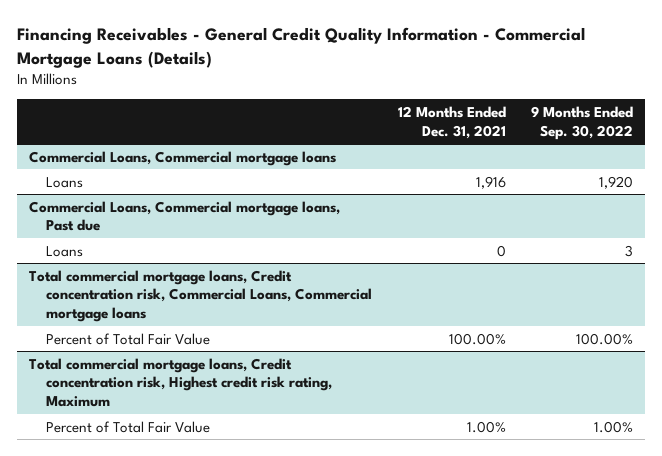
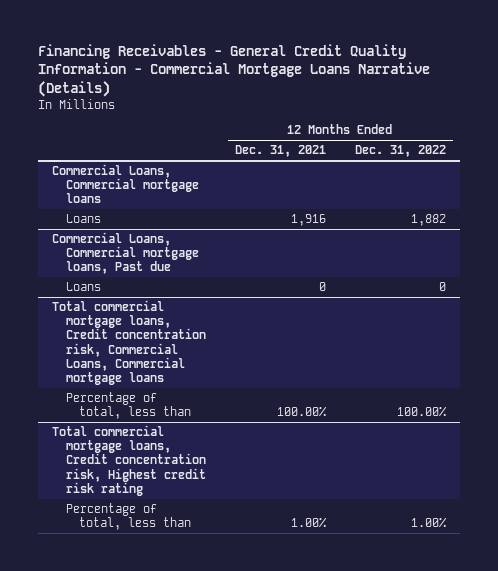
[16,27,585,68] Financing Receivables - General Credit Quality Information - Commercial Mortgage Loans (Details) -> [37,44,430,97] Financing Receivables - General Credit Quality Information - Commercial Mortgage Loans Narrative (Details)
[530,105,633,140] 9 Months Ended Sep. 30, 2022 -> none
none -> [354,145,446,158] Dec. 31, 2022
[46,332,211,345] Percent of Total Fair Value -> [65,392,192,420] Percentage of total, less than
[29,357,333,408] Total commercial mortgage loans, Credit concentration risk, Highest credit risk rating, Maximum -> [52,425,206,496] Total commercial mortgage loans, Credit concentration risk, Highest credit risk rating
[46,420,211,433] Percent of Total Fair Value -> [65,503,192,531] Percentage of total, less than

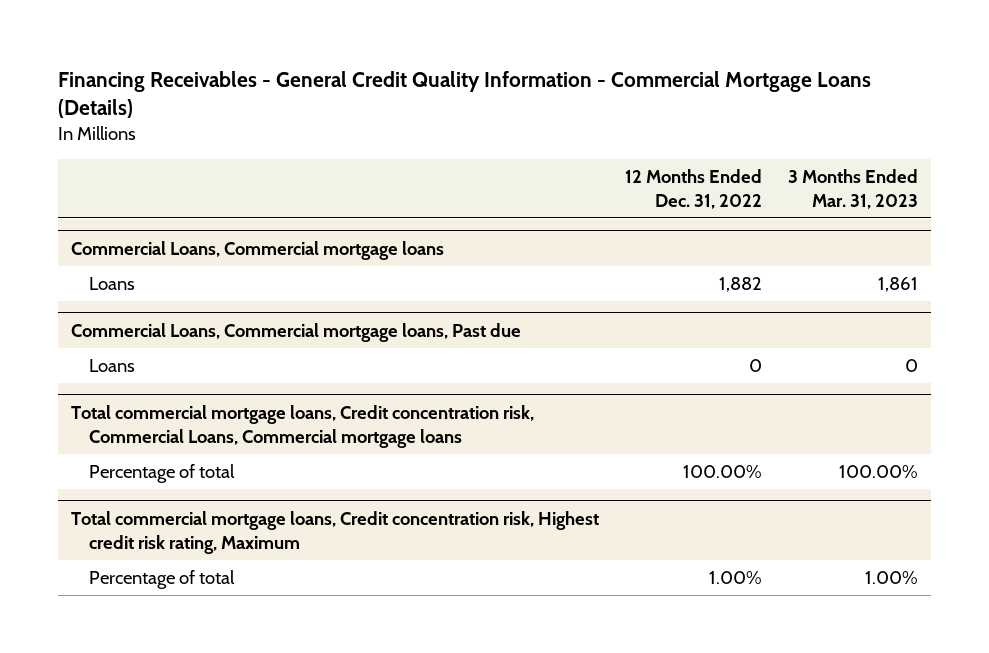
[37,44,430,97] Financing Receivables - General Credit Quality Information - Commercial Mortgage Loans Narrative (Details) -> [58,70,872,119] Financing Receivables - General Credit Quality Information - Commercial Mortgage Loans (Details)
[234,145,326,158] Dec. 31, 2021 -> none
none -> [788,168,919,209] 3 Months Ended Mar. 31, 2023
[65,392,192,420] Percentage of total, less than -> [89,464,236,484] Percentage of total
[52,425,206,496] Total commercial mortgage loans, Credit concentration risk, Highest credit risk rating -> [71,510,600,554] Total commercial mortgage loans, Credit concentration risk, Highest credit risk rating, Maximum
[65,503,192,531] Percentage of total, less than -> [89,570,236,590] Percentage of total

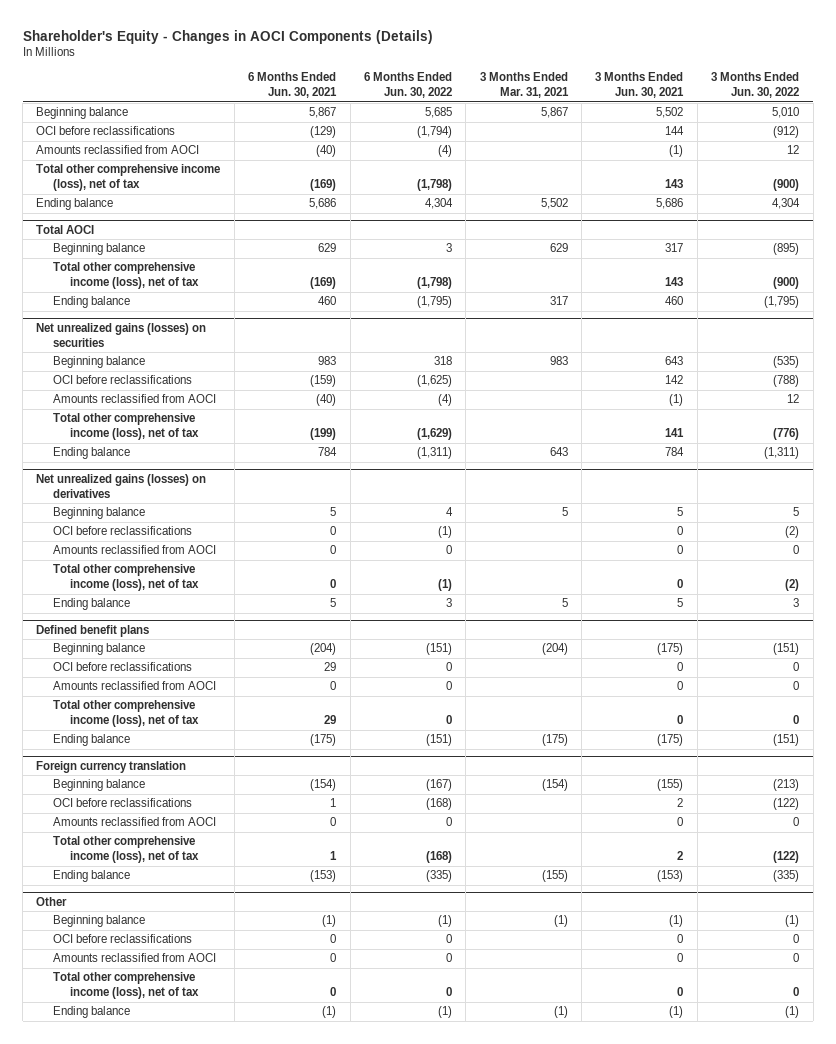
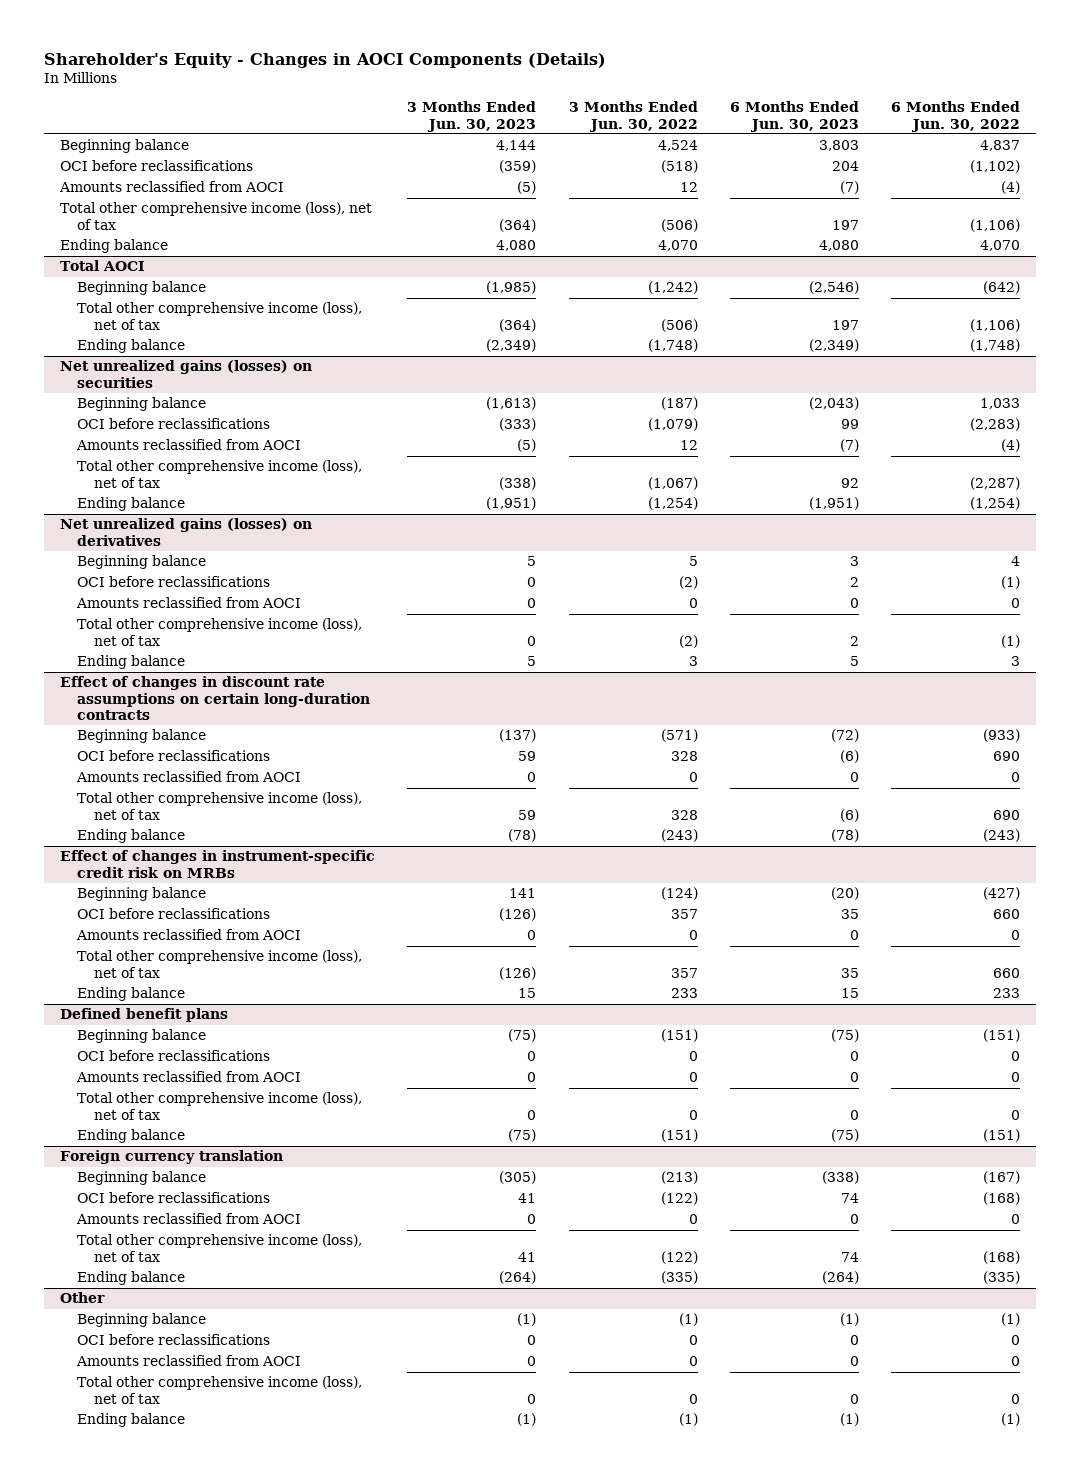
[248,72,338,99] 6 Months Ended Jun. 30, 2021 -> none
[479,72,569,99] 3 Months Ended Mar. 31, 2021 -> none
[595,72,685,99] 3 Months Ended Jun. 30, 2021 -> none
none -> [407,101,537,132] 3 Months Ended Jun. 30, 2023
none -> [729,101,859,132] 6 Months Ended Jun. 30, 2023
[424,107,452,119] 5,685 -> [980,140,1021,152] 4,837
[772,107,800,119] 5,010 -> [657,140,698,152] 4,524
[416,126,452,139] (1,794) -> [970,160,1021,174] (1,102)
[773,126,800,139] (912) -> [660,160,698,174] (518)
[416,179,452,192] (1,798) -> [970,218,1021,232] (1,106)
[773,179,800,192] (900) -> [660,218,698,232] (506)
[424,198,453,210] 4,304 -> [980,240,1021,252] 4,070
[772,198,801,210] 4,304 -> [657,240,698,252] 4,070
[445,243,452,253] 3 -> [983,281,1021,295] (642)
[773,243,800,256] (895) -> [647,281,698,295] (1,242)
[416,277,452,290] (1,798) -> [970,318,1021,332] (1,106)
[773,277,800,290] (900) -> [660,318,698,332] (506)
[416,296,452,309] (1,795) -> [970,339,1021,353] (1,748)
[764,296,800,309] (1,795) -> [647,339,698,353] (1,748)
[433,356,452,366] 318 -> [980,398,1021,410] 1,033
[773,356,800,369] (535) -> [660,397,698,411] (187)
[416,375,452,388] (1,625) -> [970,418,1021,432] (2,283)
[773,375,800,388] (788) -> [647,418,698,432] (1,079)
[416,428,452,441] (1,629) -> [970,476,1021,490] (2,287)
[773,428,800,441] (776) -> [647,476,698,490] (1,067)
[416,447,452,460] (1,311) -> [970,497,1021,511] (1,254)
[764,447,800,460] (1,311) -> [647,497,698,511] (1,254)
none -> [59,676,371,721] Effect of changes in discount rate assumptions on certain long-duration contracts
none -> [77,729,207,744] Beginning balance
none -> [77,750,271,762] OCI before reclassifications
none -> [76,771,302,783] Amounts reclassified from AOCI
none -> [77,792,363,820] Total other comprehensive income (loss), net of tax
none -> [77,829,186,844] Ending balance
none -> [59,850,375,878] Effect of changes in instrument-specific credit risk on MRBs
none -> [77,887,207,902] Beginning balance
none -> [77,908,271,920] OCI before reclassifications
none -> [76,929,302,941] Amounts reclassified from AOCI
none -> [77,950,363,978] Total other comprehensive income (loss), net of tax
none -> [77,987,186,1002] Ending balance

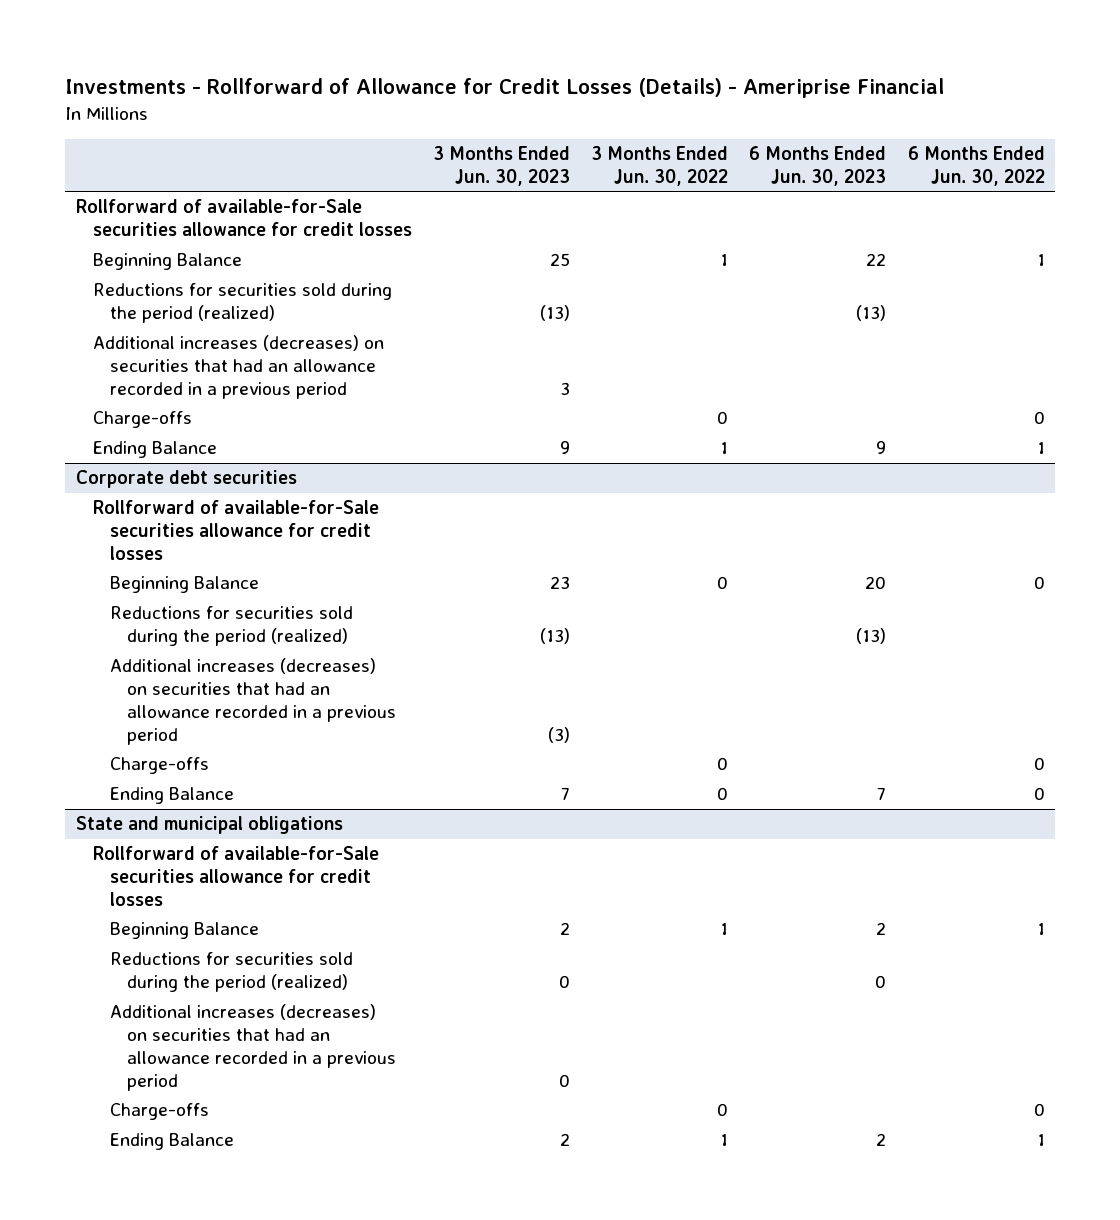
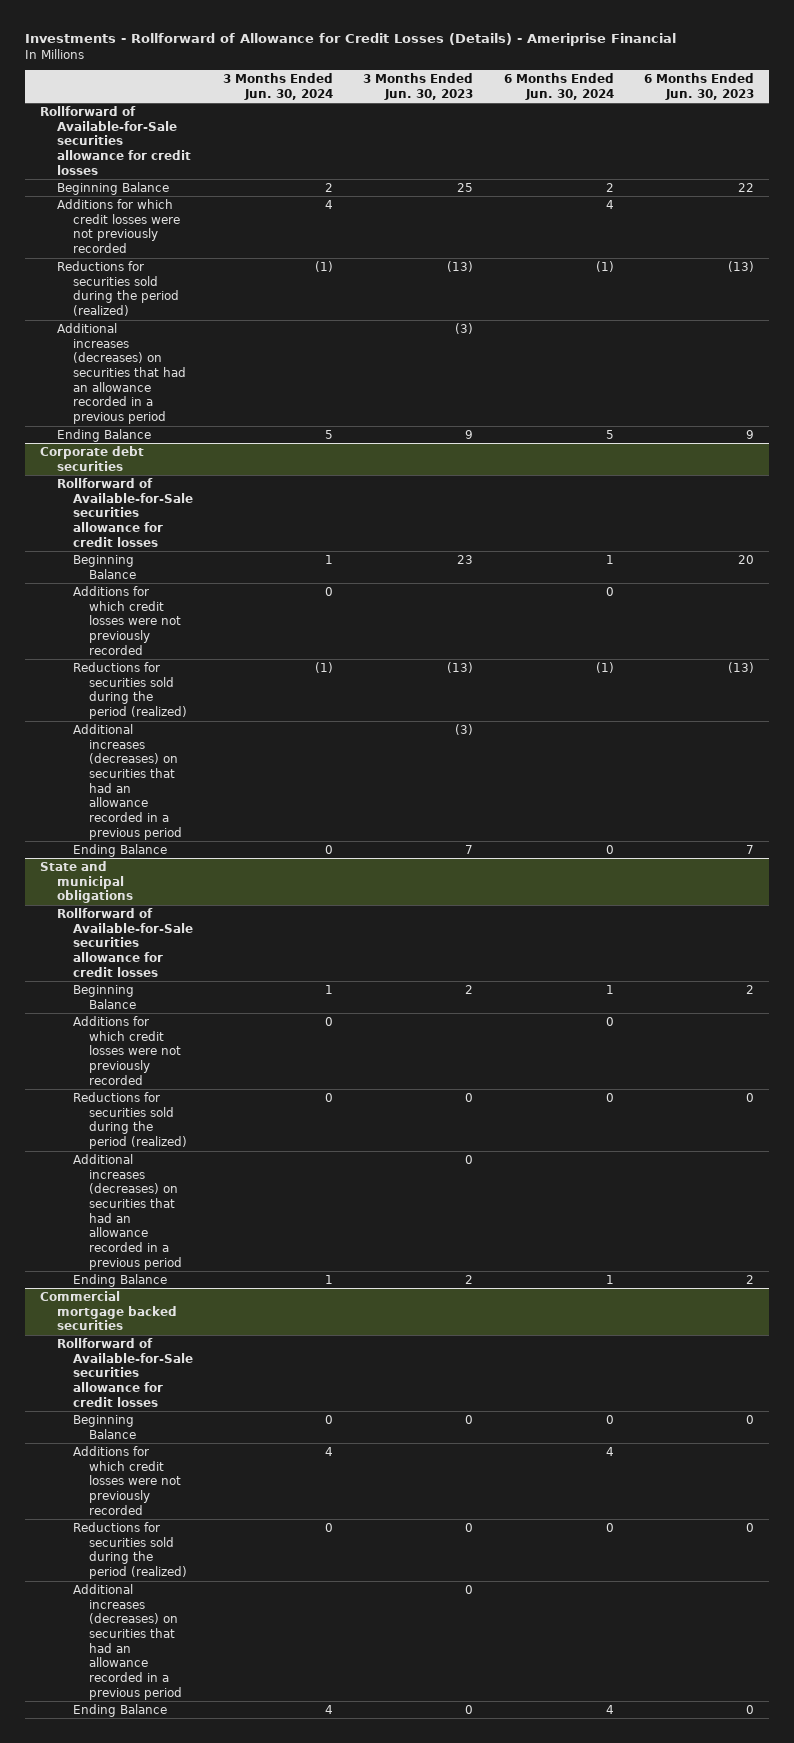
[591,145,729,186] 3 Months Ended Jun. 30, 2022 -> none
[907,145,1045,186] 6 Months Ended Jun. 30, 2022 -> none
none -> [222,73,333,100] 3 Months Ended Jun. 30, 2024
none -> [503,73,614,100] 6 Months Ended Jun. 30, 2024
[75,199,412,237] Rollforward of available-for-Sale securities allowance for credit losses -> [40,105,191,175] Rollforward of Available-for-Sale securities allowance for credit losses
none -> [56,198,180,253] Additions for which credit losses were not previously recorded
[92,411,192,429] Charge-offs -> none
[559,381,570,395] 3 -> [455,322,474,334] (3)
[92,500,379,560] Rollforward of available-for-Sale securities allowance for credit losses -> [56,477,193,547] Rollforward of Available-for-Sale securities allowance for credit losses
none -> [72,585,181,655] Additions for which credit losses were not previously recorded
[110,757,210,775] Charge-offs -> none
[92,846,379,906] Rollforward of available-for-Sale securities allowance for credit losses -> [56,907,193,977] Rollforward of Available-for-Sale securities allowance for credit losses
none -> [72,1015,181,1085] Additions for which credit losses were not previously recorded
[110,1103,210,1121] Charge-offs -> none
none -> [40,1290,177,1331] Commercial mortgage backed securities
none -> [56,1337,193,1407] Rollforward of Available-for-Sale securities allowance for credit losses
none -> [72,1414,136,1439] Beginning Balance
none -> [72,1445,181,1515] Additions for which credit losses were not previously recorded
none -> [72,1521,187,1579] Reductions for securities sold during the period (realized)
none -> [72,1583,182,1700] Additional increases (decreases) on securities that had an allowance recorded in a previous period
none -> [72,1703,167,1717] Ending Balance

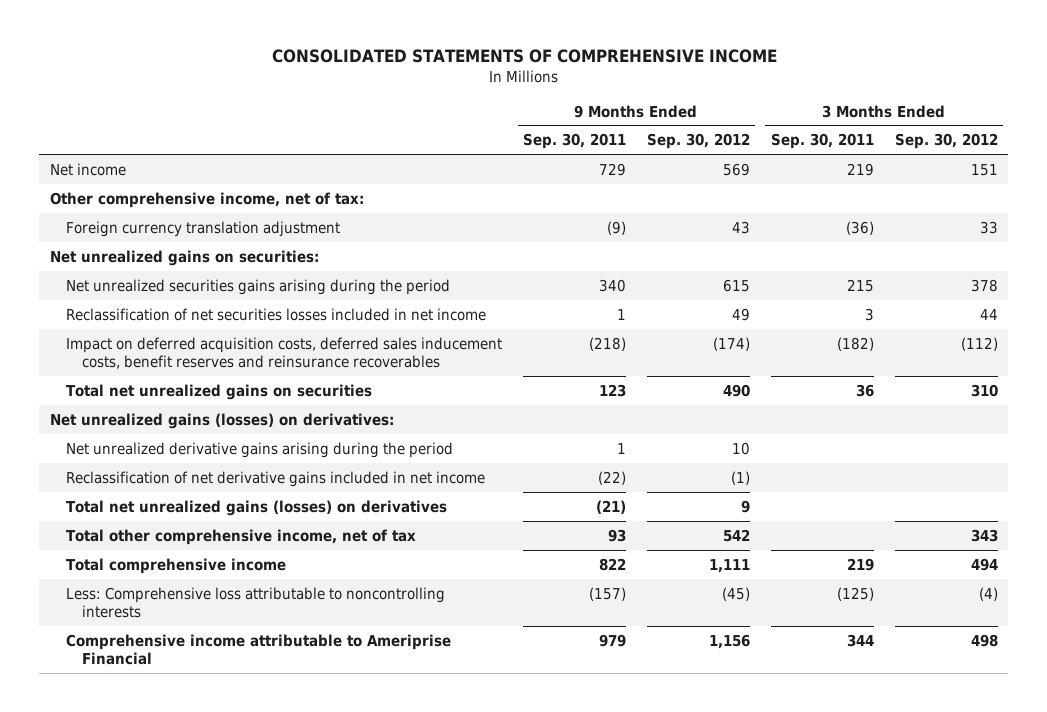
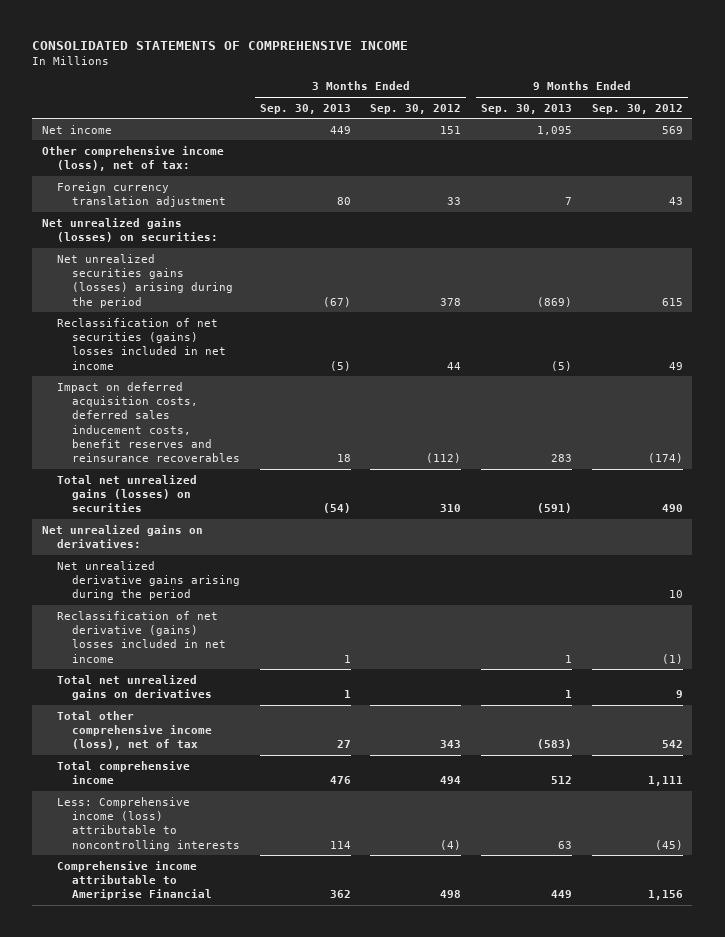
[522,133,626,150] Sep. 30, 2011 -> none
[770,133,874,150] Sep. 30, 2011 -> none
none -> [259,103,351,114] Sep. 30, 2013
none -> [481,103,573,114] Sep. 30, 2013
[49,191,364,208] Other comprehensive income, net of tax: -> [42,145,225,172] Other comprehensive income (loss), net of tax:
[49,249,319,266] Net unrealized gains on securities: -> [42,217,219,243] Net unrealized gains (losses) on securities:
[66,278,451,295] Net unrealized securities gains arising during the period -> [57,253,234,308] Net unrealized securities gains (losses) arising during the period
[66,307,487,321] Reclassification of net securities losses included in net income -> [57,317,227,370] Reclassification of net securities (gains) losses included in net income
[66,383,373,400] Total net unrealized gains on securities -> [57,474,198,513] Total net unrealized gains (losses) on securities
[49,412,394,429] Net unrealized gains (losses) on derivatives: -> [42,524,204,549] Net unrealized gains on derivatives:
[66,470,486,487] Reclassification of net derivative gains included in net income -> [57,610,227,663] Reclassification of net derivative (gains) losses included in net income
[66,499,448,516] Total net unrealized gains (losses) on derivatives -> [57,674,213,701] Total net unrealized gains on derivatives
[66,528,417,545] Total other comprehensive income, net of tax -> [57,710,213,751] Total other comprehensive income (loss), net of tax
[66,586,446,618] Less: Comprehensive loss attributable to noncontrolling interests -> [57,796,241,851] Less: Comprehensive income (loss) attributable to noncontrolling interests

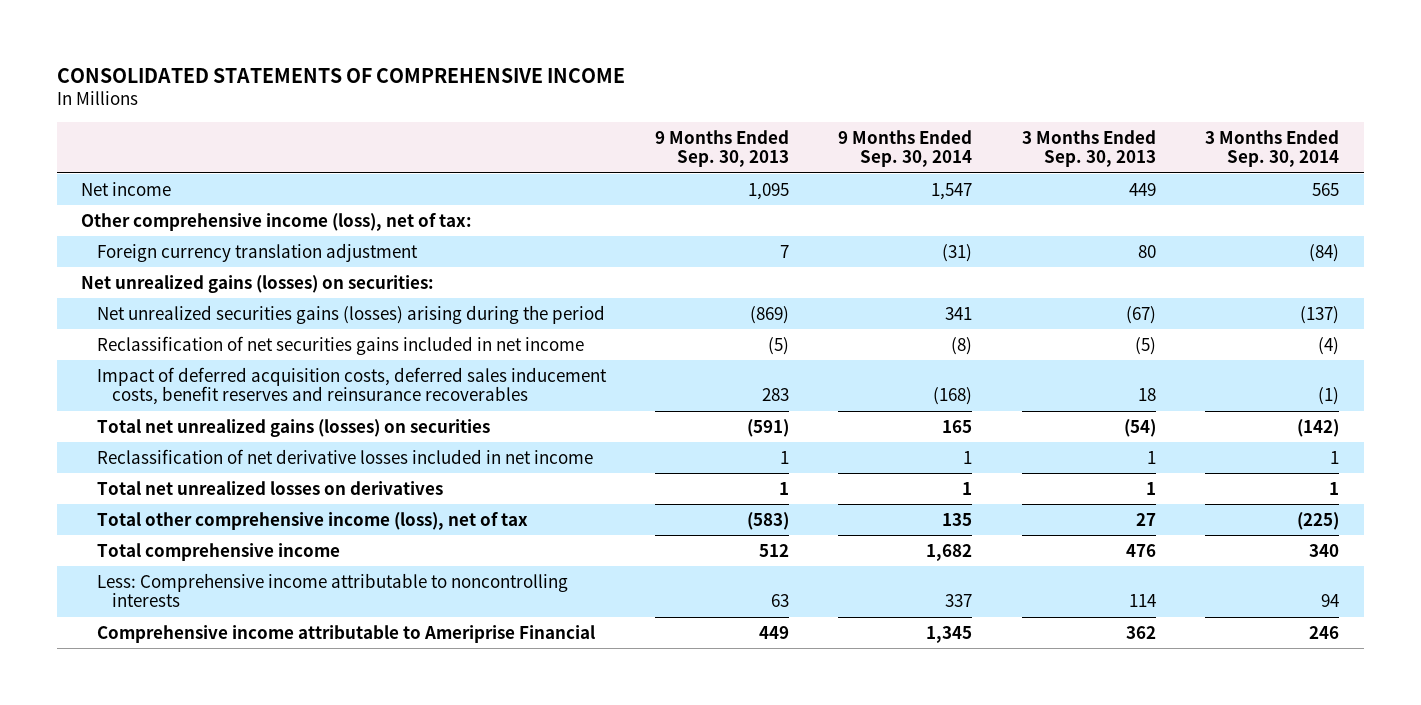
[370,103,462,114] Sep. 30, 2012 -> none
[591,103,683,114] Sep. 30, 2012 -> none
none -> [838,129,973,168] 9 Months Ended Sep. 30, 2014
none -> [1205,129,1340,168] 3 Months Ended Sep. 30, 2014
[57,317,227,370] Reclassification of net securities (gains) losses included in net income -> [96,335,584,355] Reclassification of net securities gains included in net income
[57,381,241,463] Impact on deferred acquisition costs, deferred sales inducement costs, benefit reserves and reinsurance recoverables -> [96,366,607,406] Impact of deferred acquisition costs, deferred sales inducement costs, benefit reserves and reinsurance recoverables
[42,524,204,549] Net unrealized gains on derivatives: -> none
[57,560,241,601] Net unrealized derivative gains arising during the period -> none
[57,610,227,663] Reclassification of net derivative (gains) losses included in net income -> [96,448,593,464] Reclassification of net derivative losses included in net income
[57,674,213,701] Total net unrealized gains on derivatives -> [96,480,443,495] Total net unrealized losses on derivatives
[57,796,241,851] Less: Comprehensive income (loss) attributable to noncontrolling interests -> [96,572,568,608] Less: Comprehensive income attributable to noncontrolling interests

